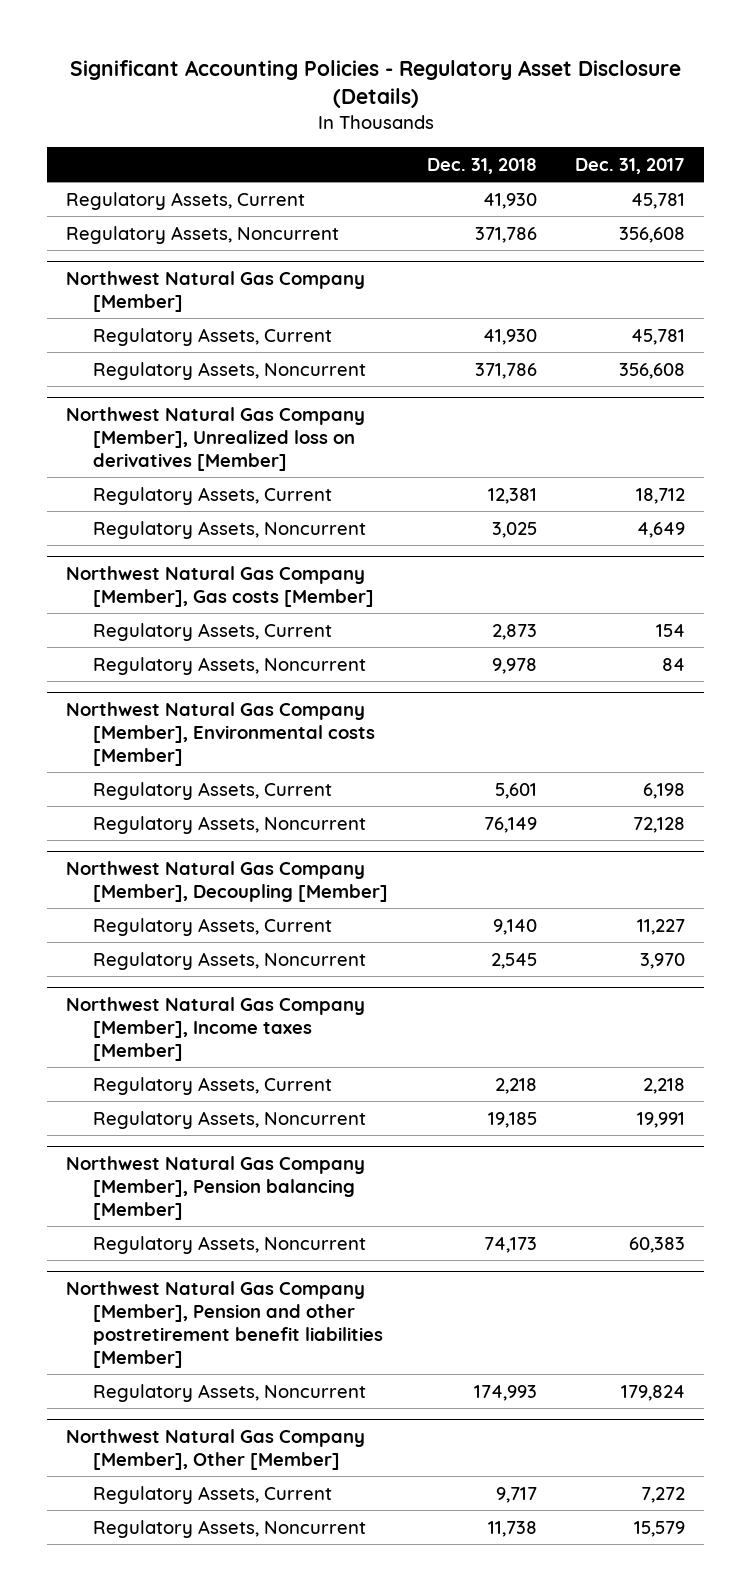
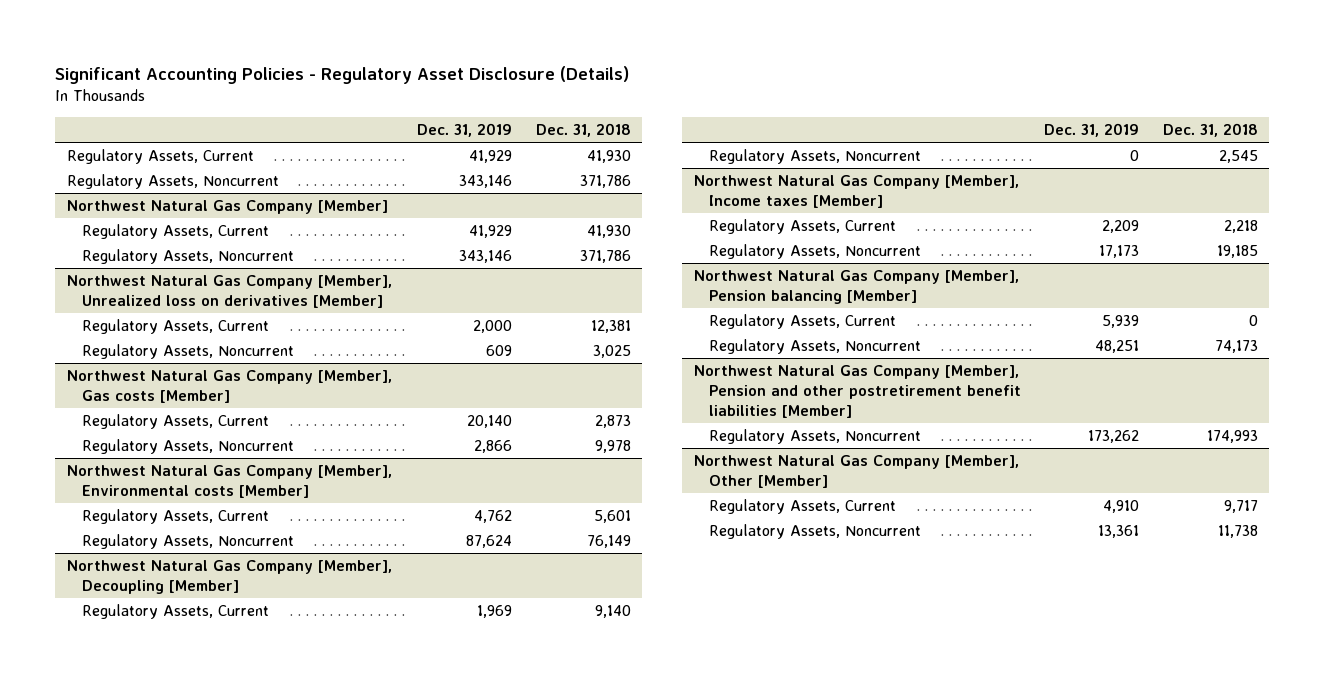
[575,157,686,174] Dec. 31, 2017 -> none
none -> [417,122,513,137] Dec. 31, 2019
none -> [708,313,896,329] Regulatory Assets, Current

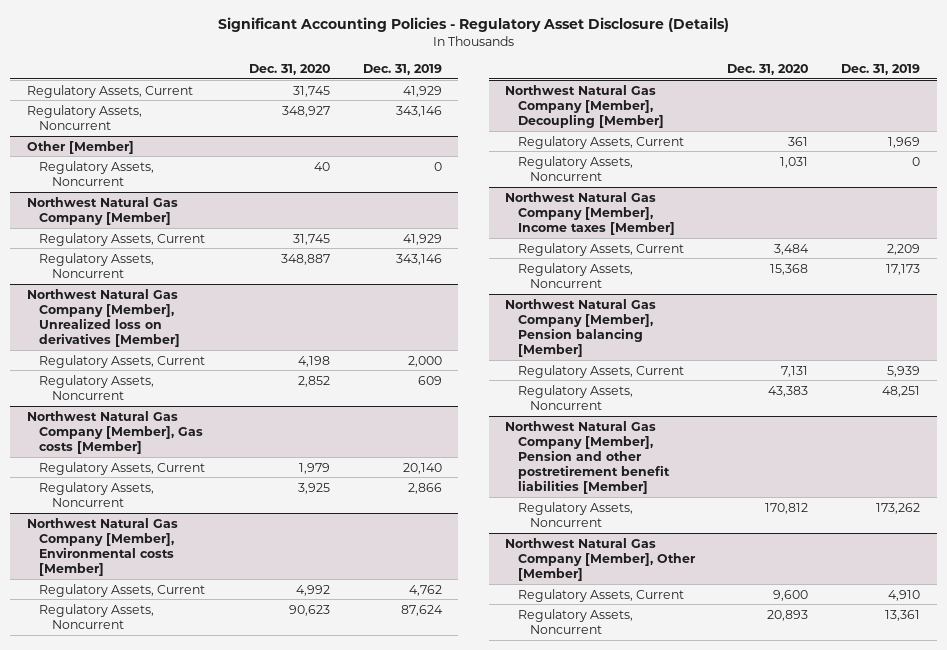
[535,122,631,137] Dec. 31, 2018 -> none
none -> [249,63,331,75] Dec. 31, 2020
none -> [26,140,134,154] Other [Member]
none -> [39,160,155,186] Regulatory Assets, Noncurrent

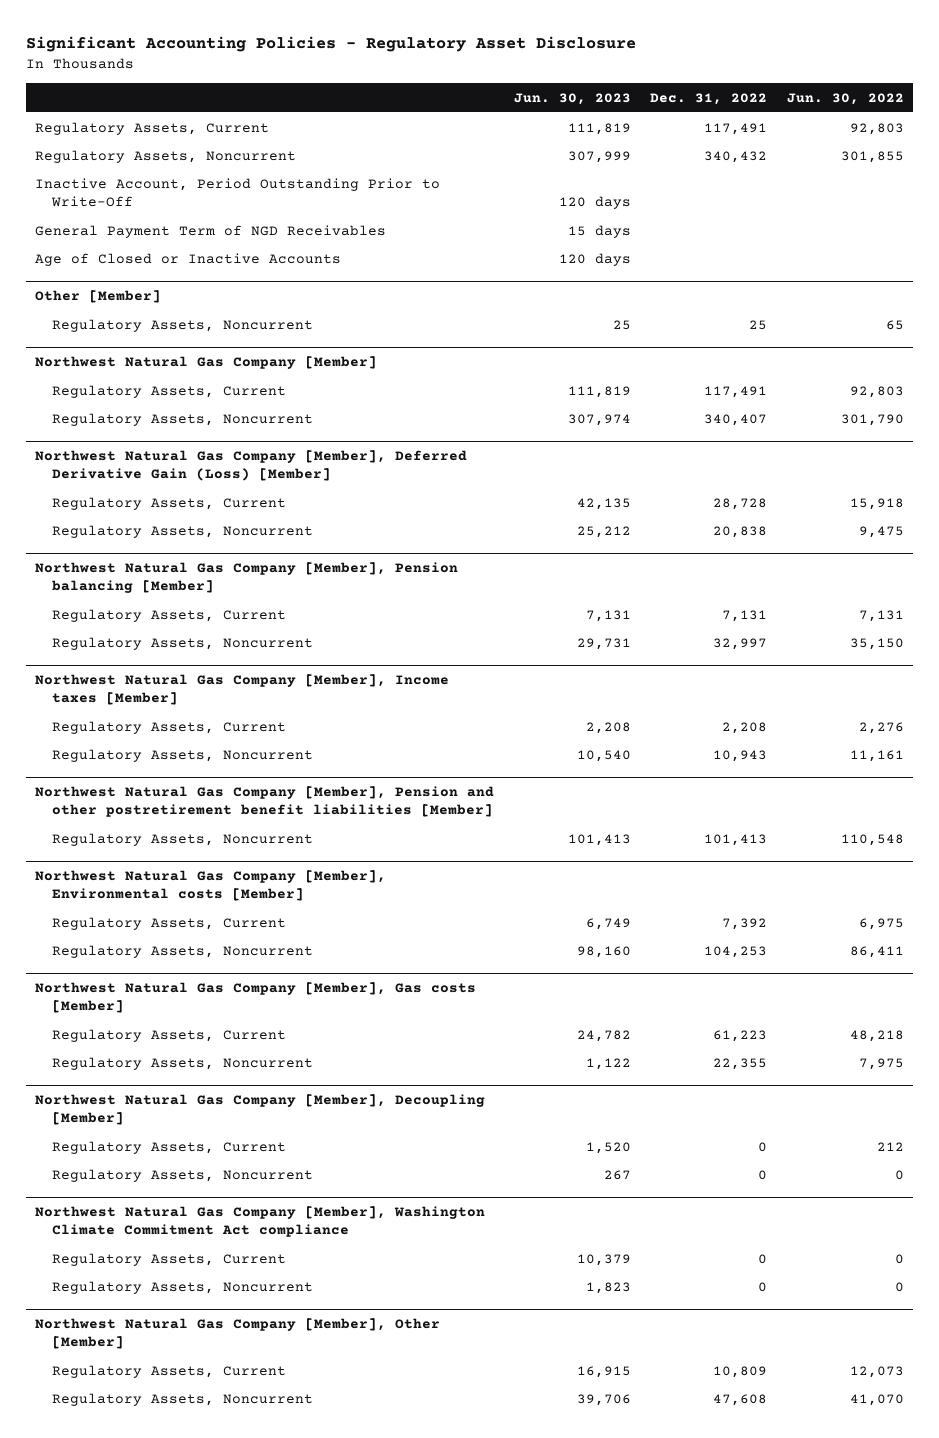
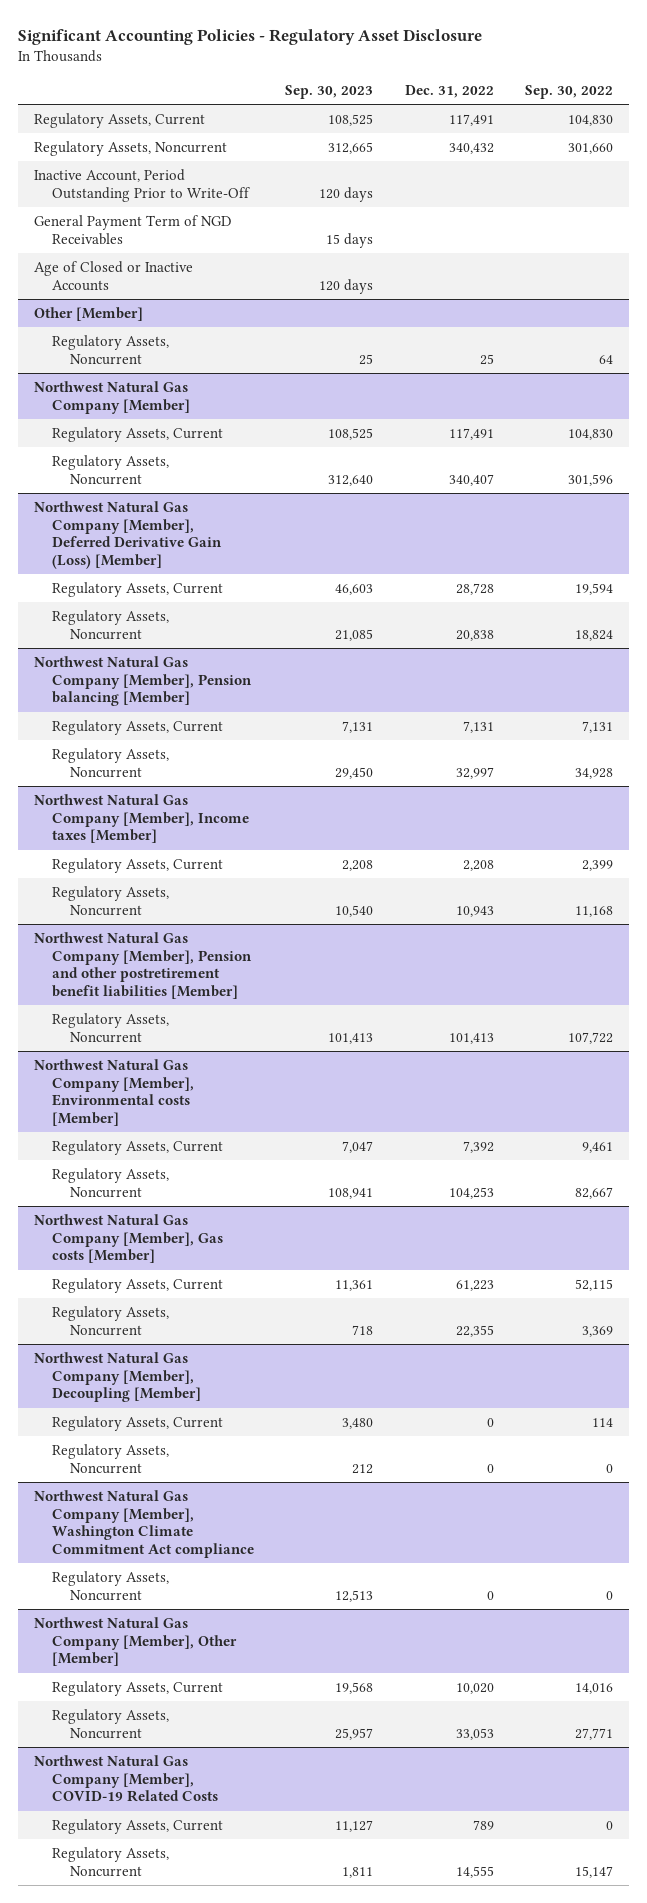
[513,92,631,105] Jun. 30, 2023 -> none
[786,92,904,105] Jun. 30, 2022 -> none
none -> [285,84,374,99] Sep. 30, 2023
none -> [525,84,614,99] Sep. 30, 2022
[52,1252,287,1266] Regulatory Assets, Current -> none
[713,1365,768,1378] 10,809 -> [455,1683,494,1695] 10,020
[713,1393,768,1406] 47,608 -> [455,1727,494,1740] 33,053
none -> [33,1755,218,1803] Northwest Natural Gas Company [Member], COVID-19 Related Costs
none -> [51,1819,223,1835] Regulatory Assets, Current
none -> [51,1847,169,1877] Regulatory Assets, Noncurrent

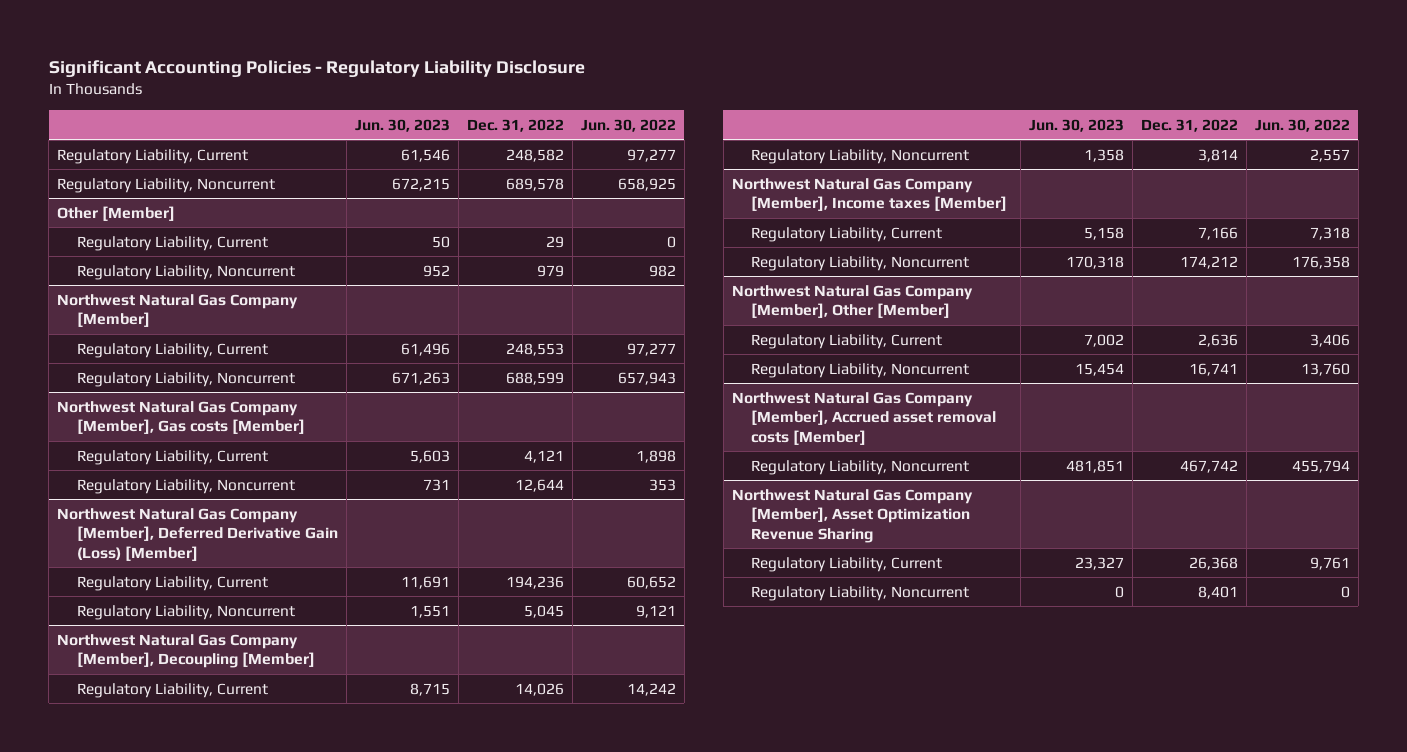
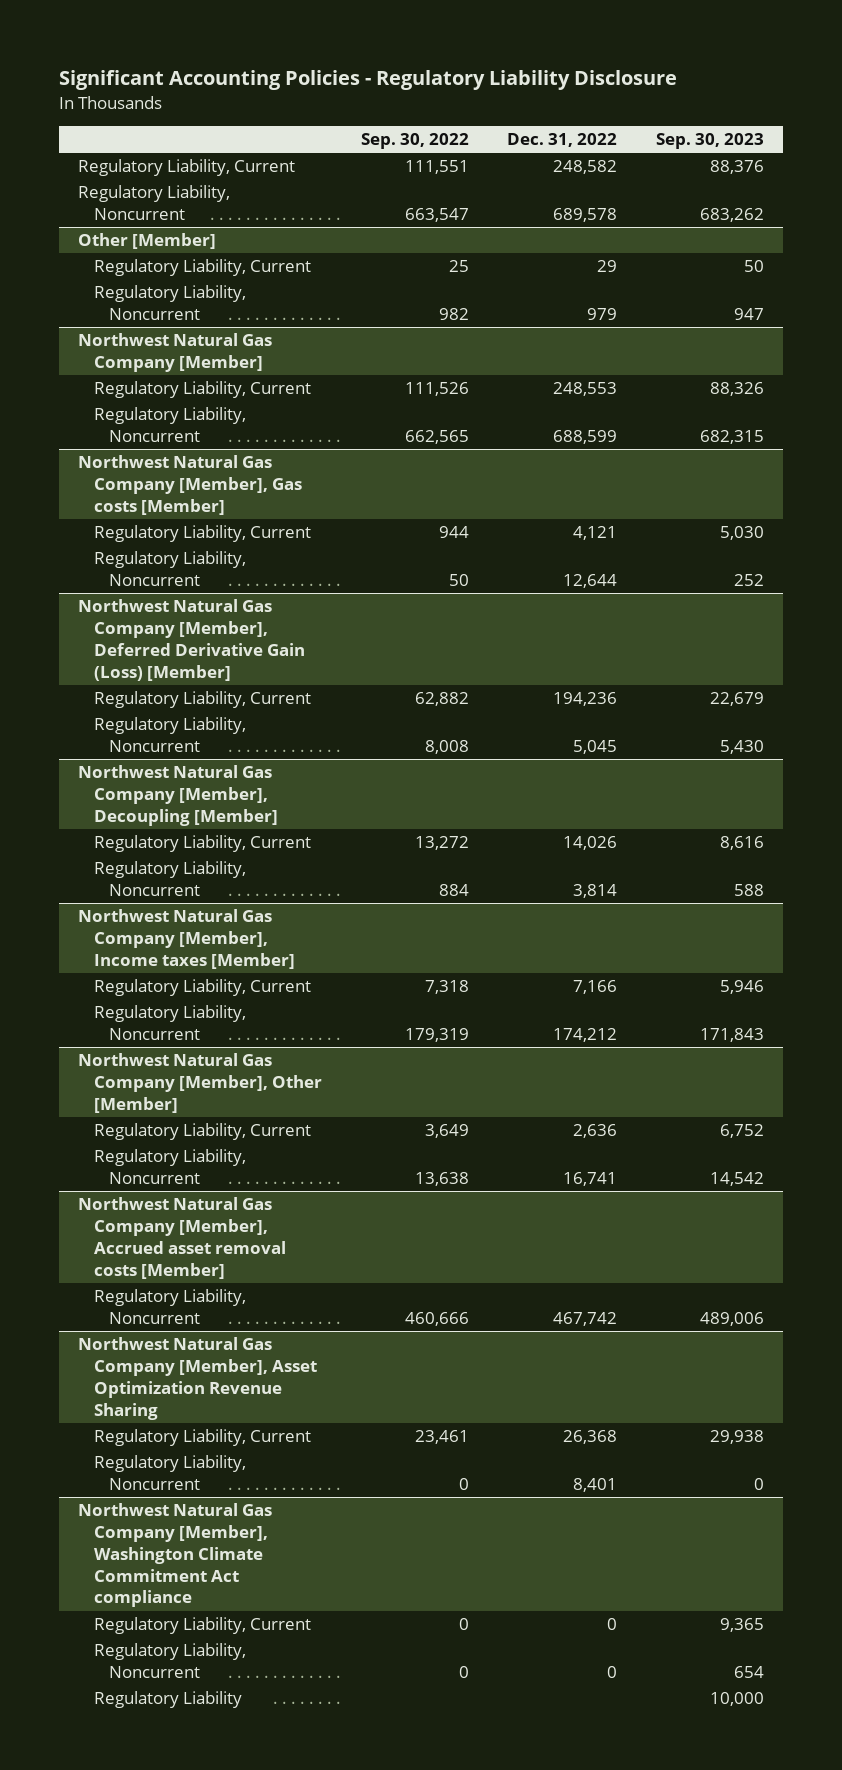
[354,118,450,132] Jun. 30, 2023 -> none
[580,118,676,132] Jun. 30, 2022 -> none
none -> [360,133,469,150] Sep. 30, 2022
none -> [656,133,765,150] Sep. 30, 2023
none -> [78,1503,273,1608] Northwest Natural Gas Company [Member], Washington Climate Commitment Act compliance
none -> [93,1617,311,1635] Regulatory Liability, Current
none -> [93,1643,246,1679] Regulatory Liability, Noncurrent
none -> [93,1691,242,1709] Regulatory Liability

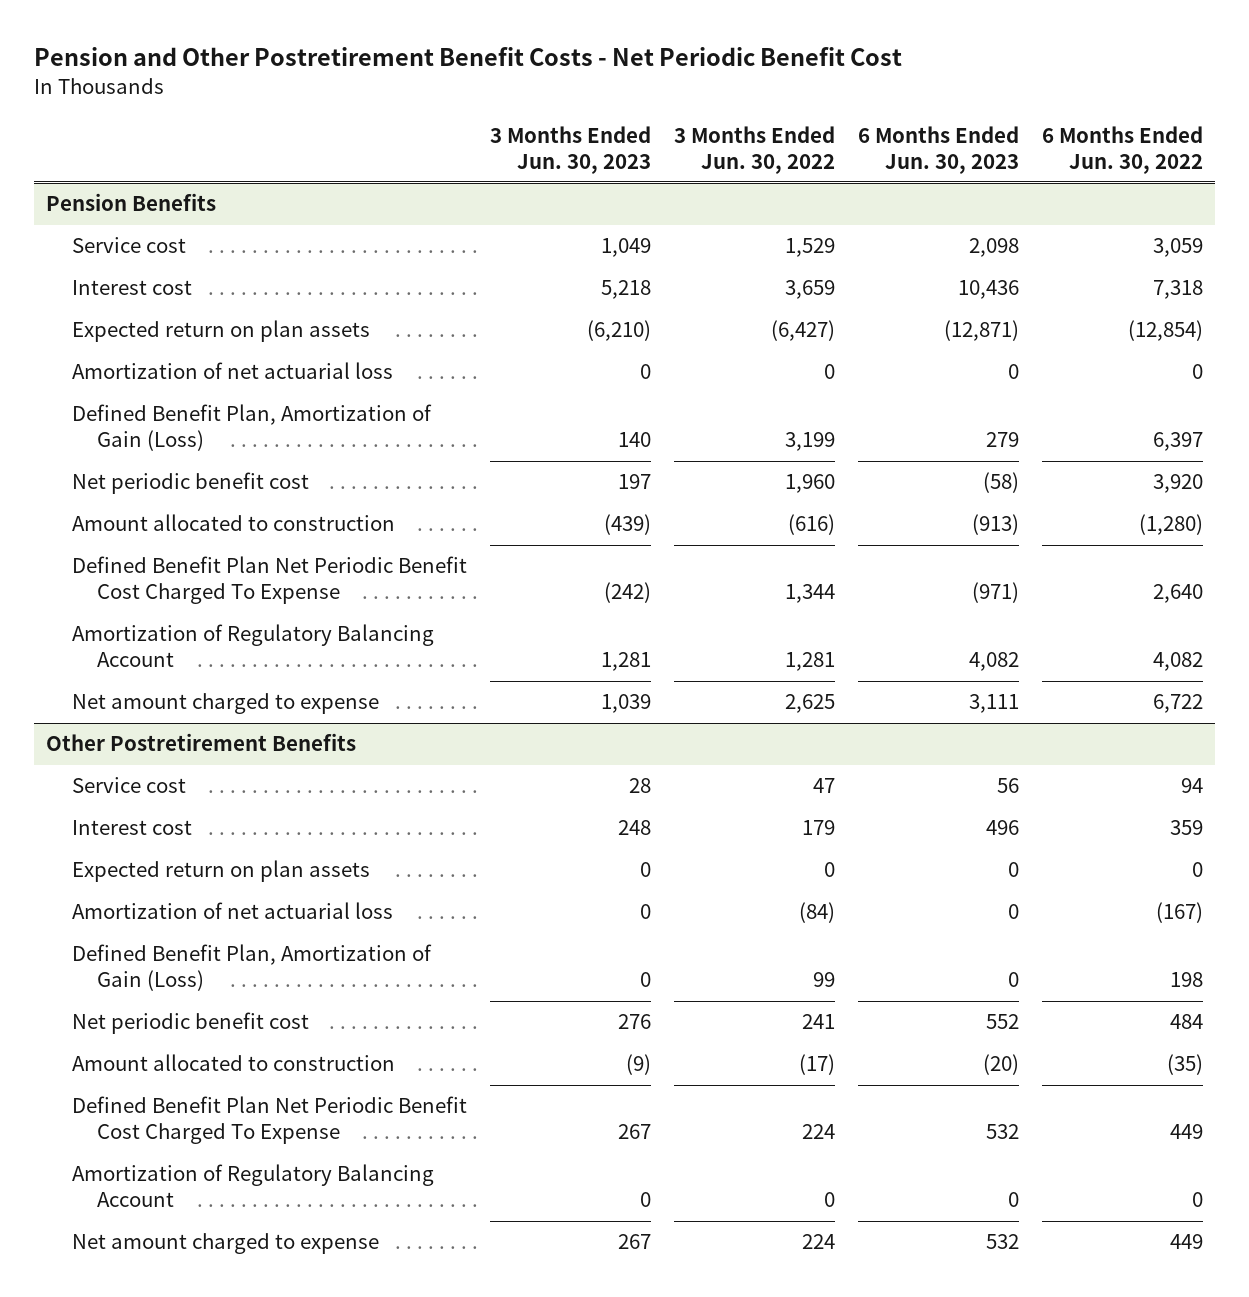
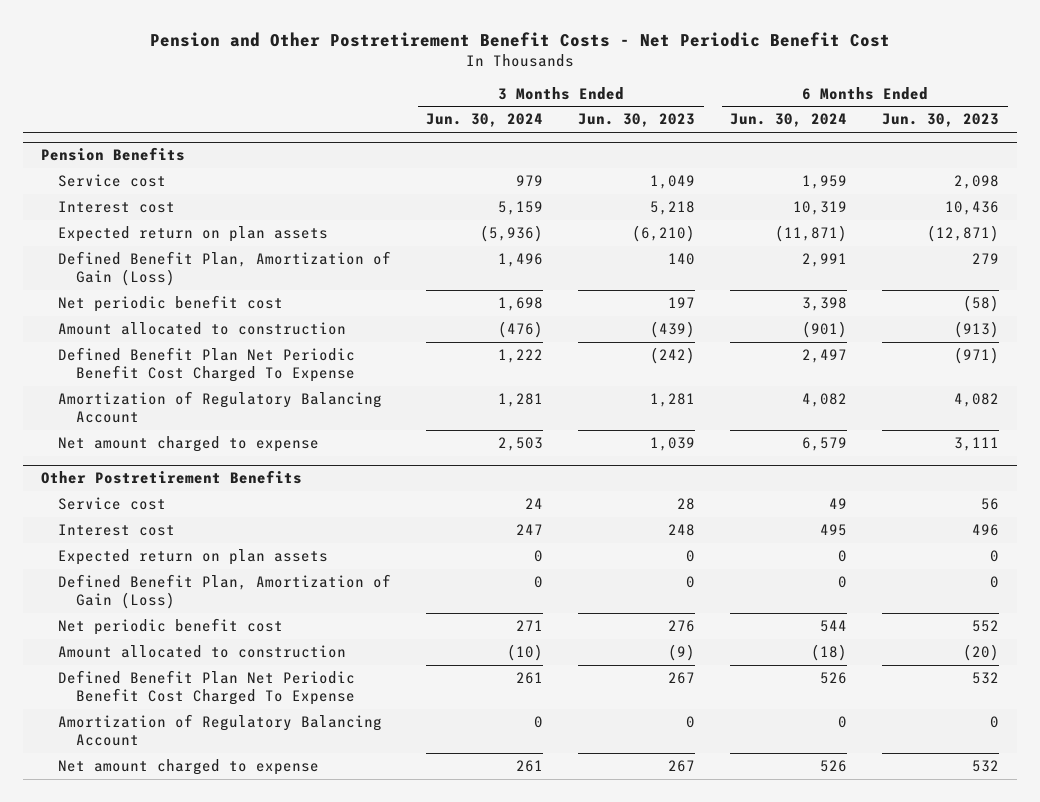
[674,125,836,174] 3 Months Ended Jun. 30, 2022 -> none
[1042,125,1204,174] 6 Months Ended Jun. 30, 2022 -> none
none -> [426,113,544,128] Jun. 30, 2024
none -> [730,113,848,128] Jun. 30, 2024
[71,362,393,380] Amortization of net actuarial loss -> none
[71,902,393,920] Amortization of net actuarial loss -> none

